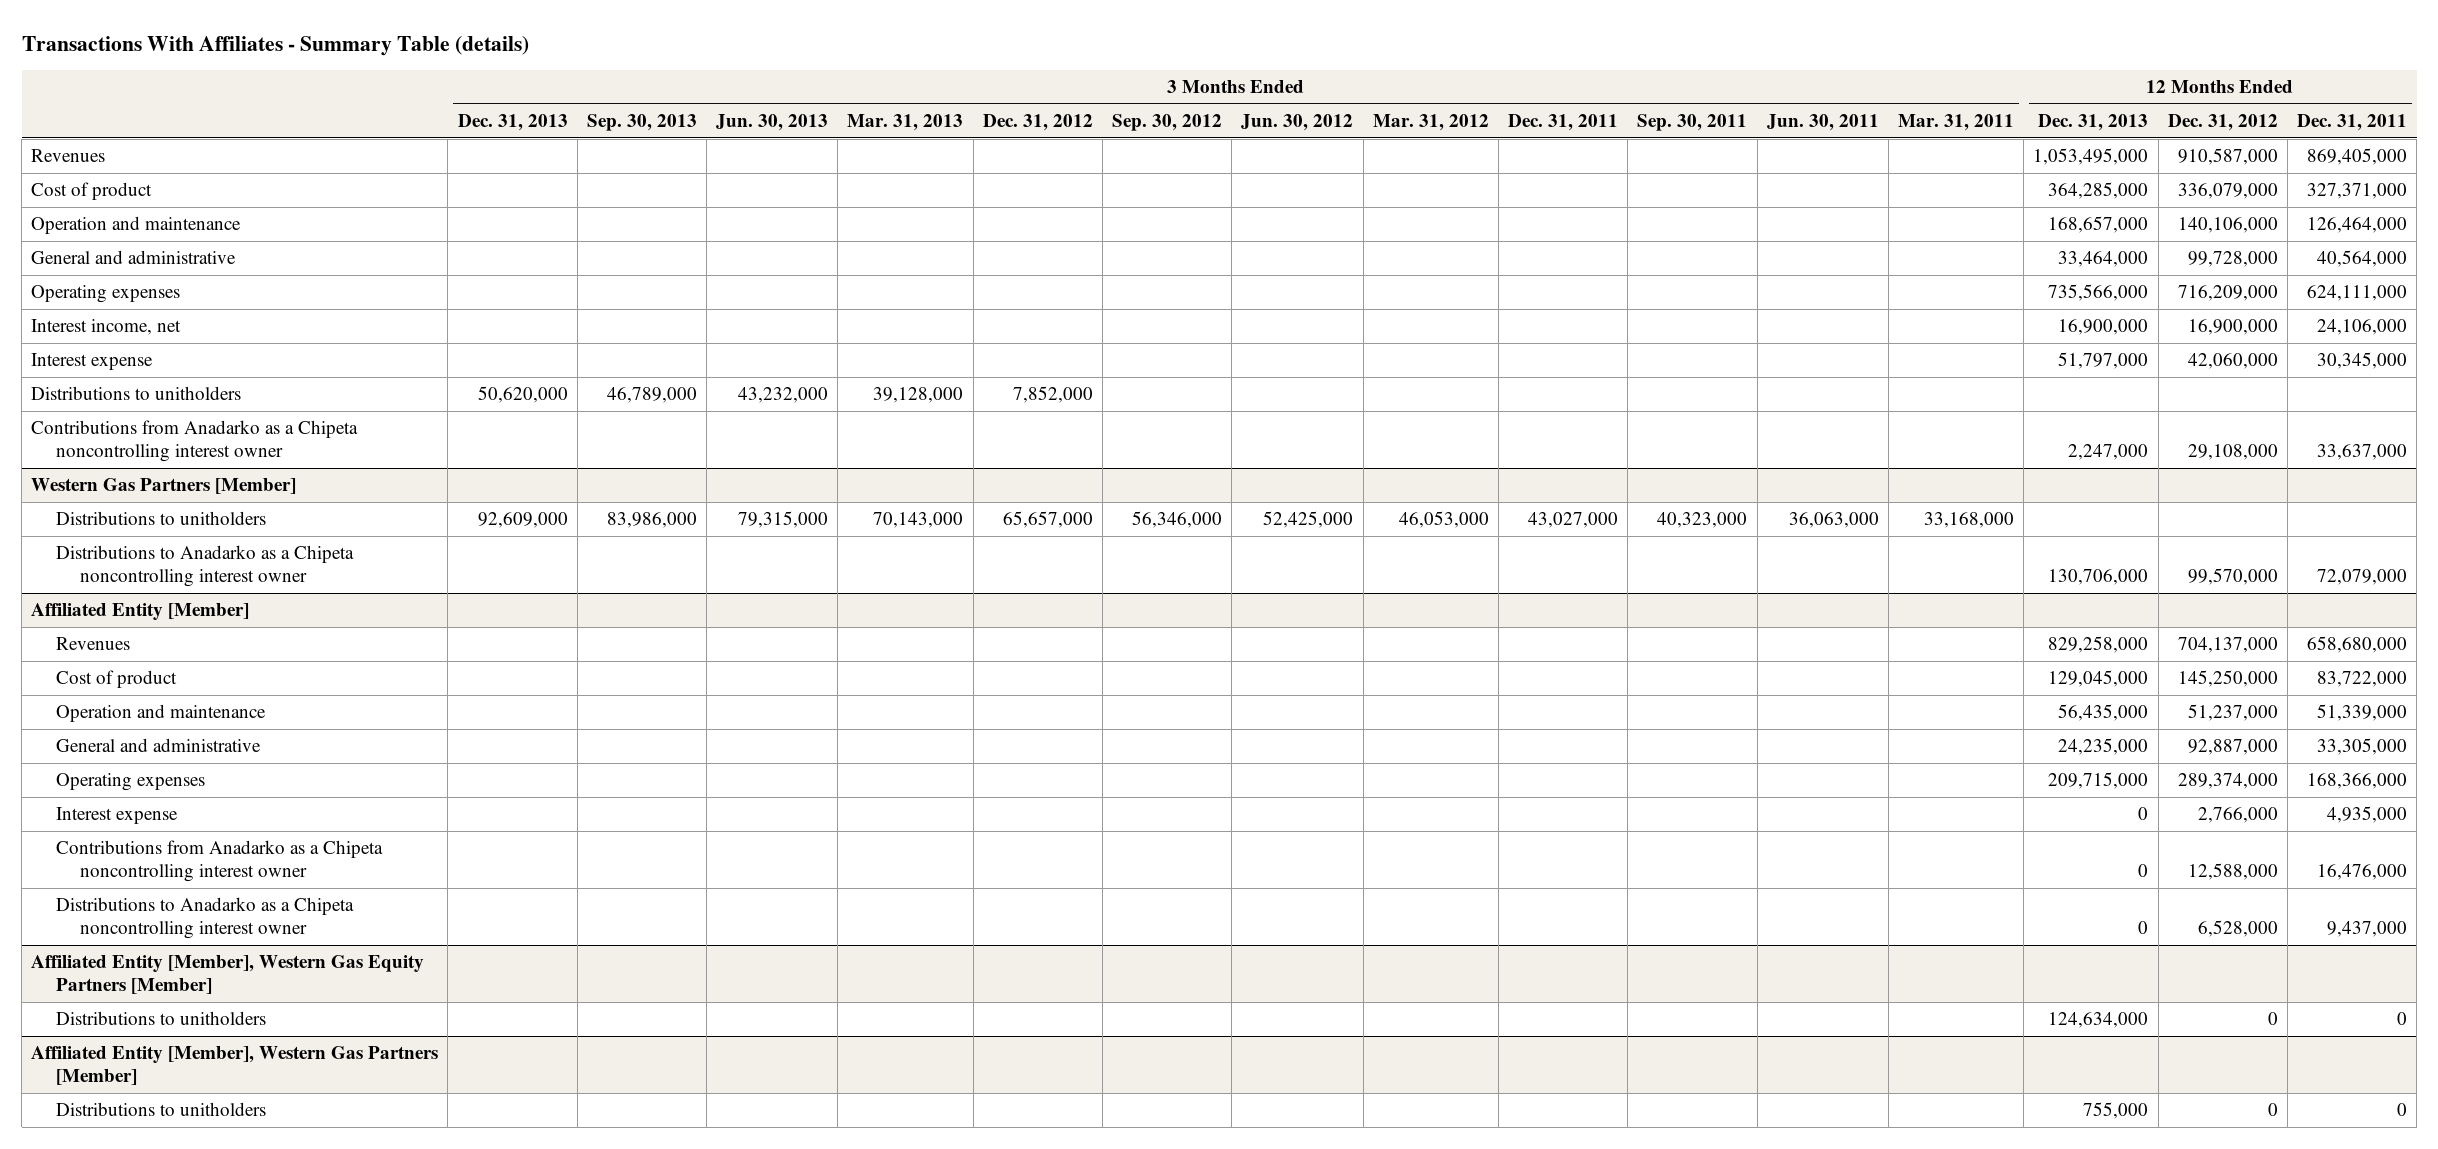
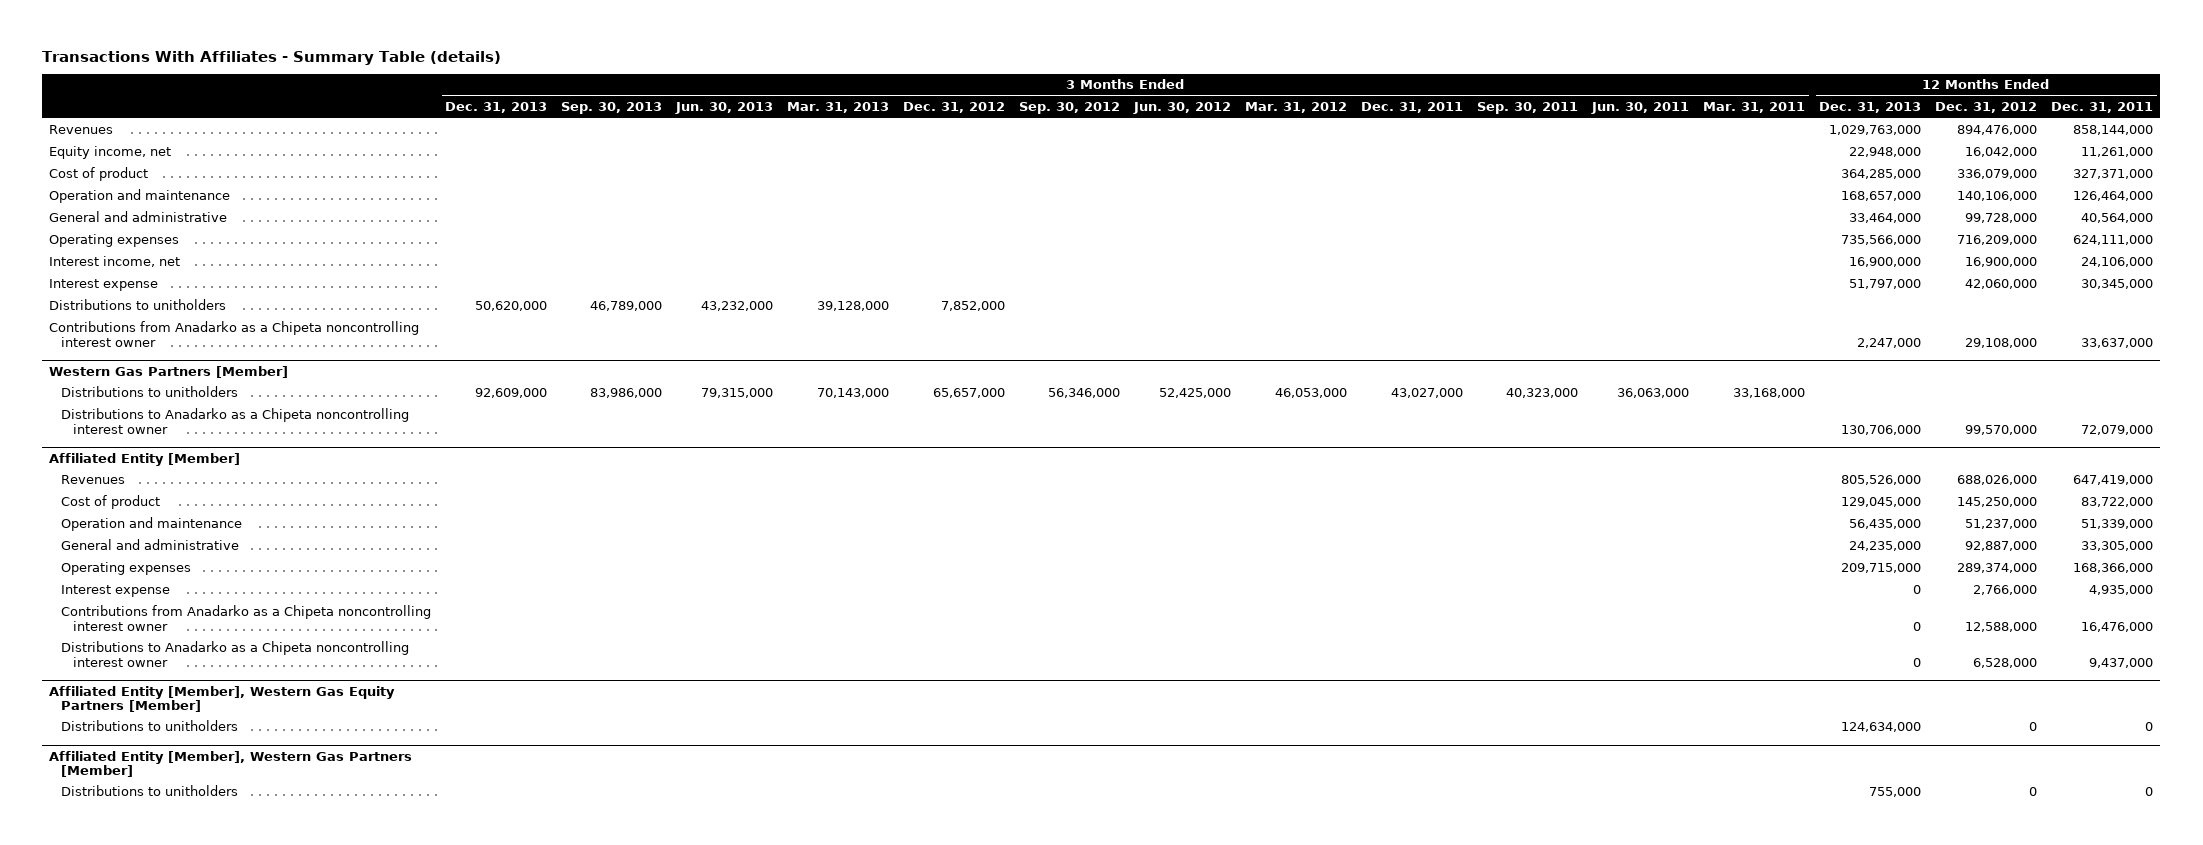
[2033,148,2149,166] 1,053,495,000 -> [1829,125,1922,136] 1,029,763,000
[2177,148,2278,166] 910,587,000 -> [1957,125,2038,136] 894,476,000
[2307,148,2408,166] 869,405,000 -> [2073,125,2154,136] 858,144,000
none -> [49,146,172,160] Equity income, net
[2048,636,2149,654] 829,258,000 -> [1841,475,1922,486] 805,526,000
[2177,637,2278,654] 704,137,000 -> [1957,475,2038,486] 688,026,000
[2307,636,2408,654] 658,680,000 -> [2073,475,2154,486] 647,419,000

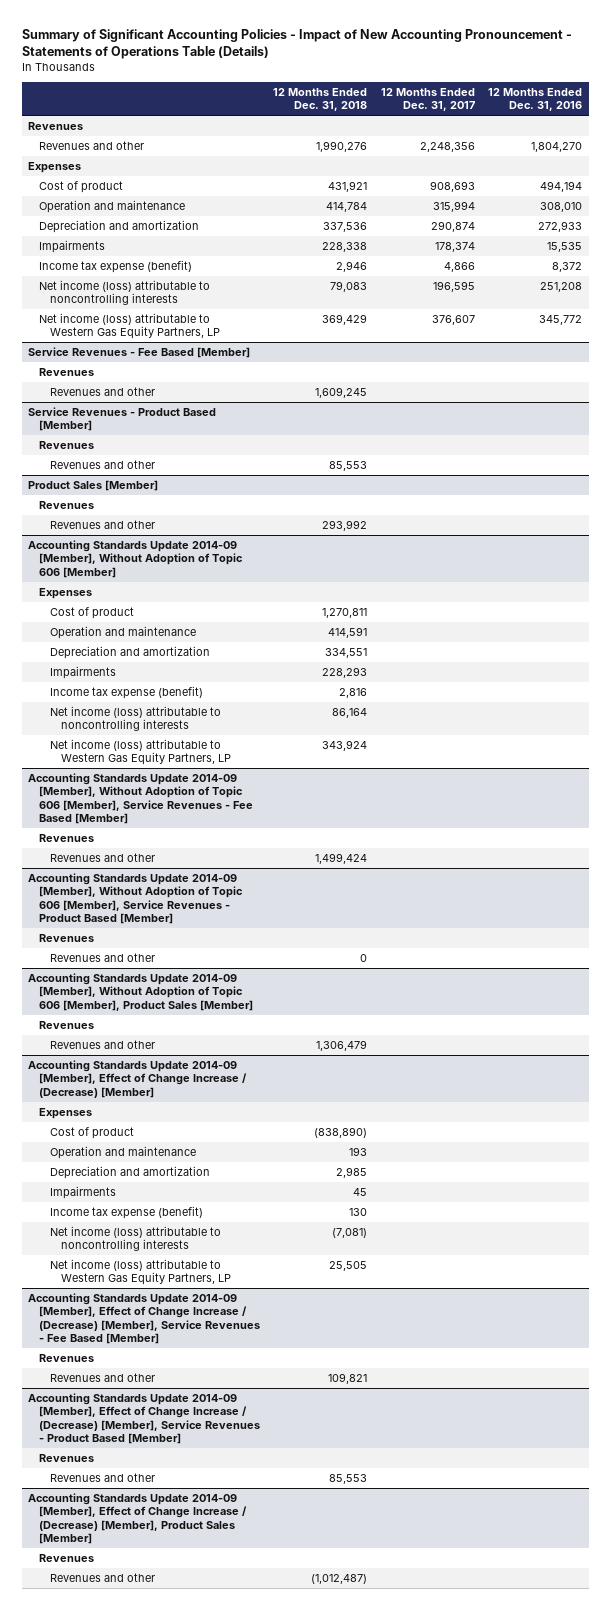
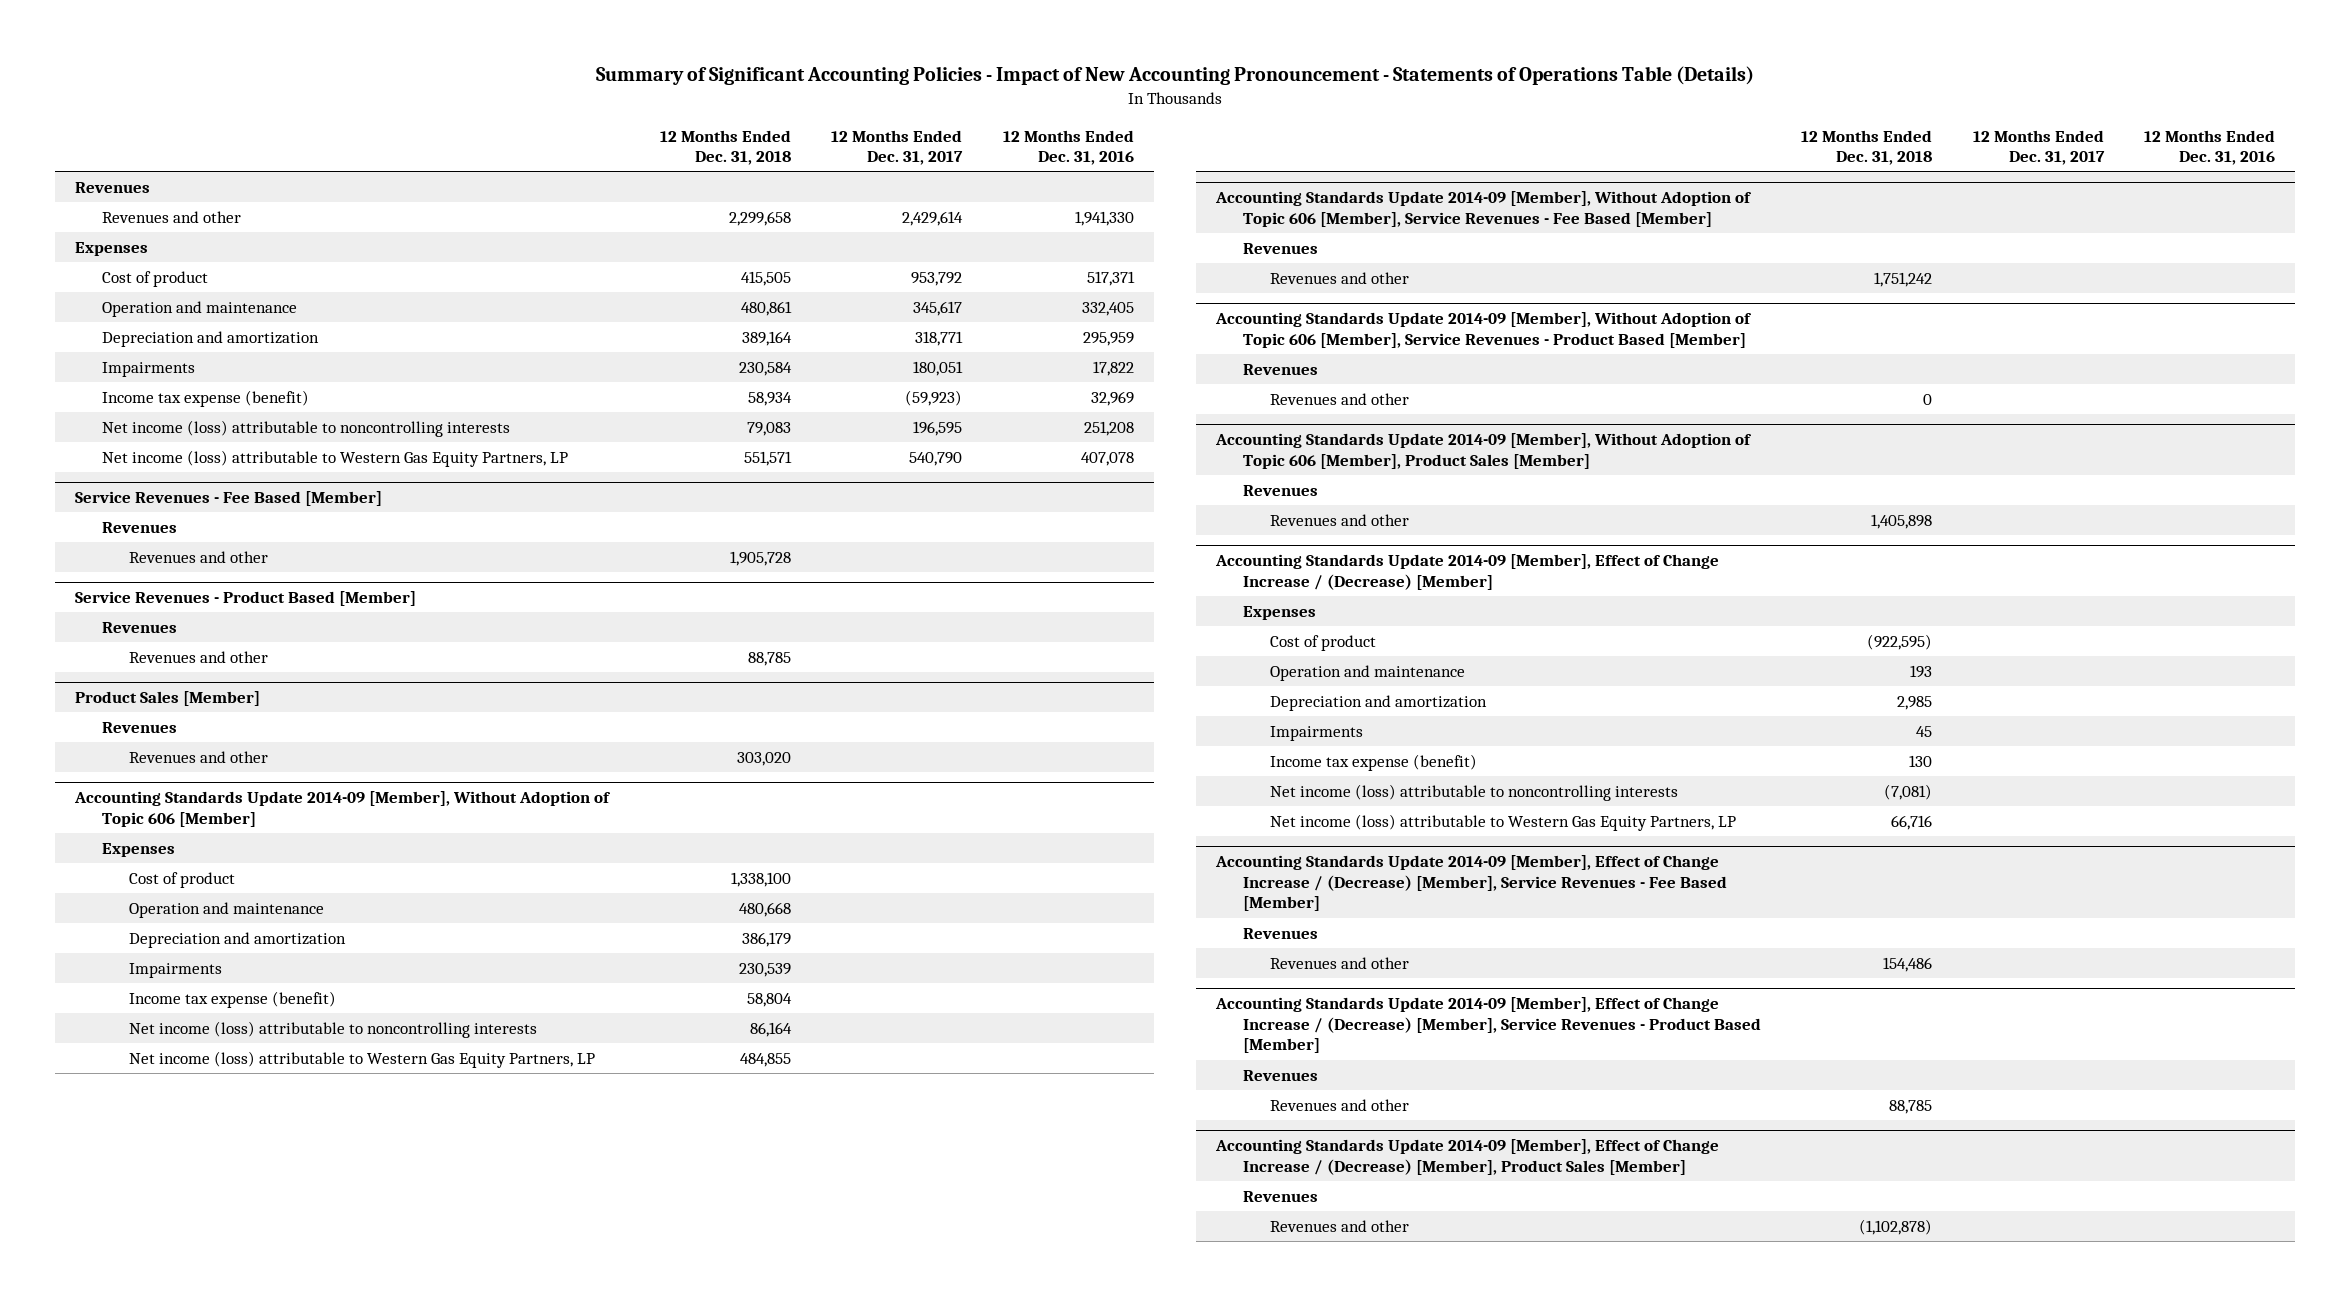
[316,140,368,152] 1,990,276 -> [729,210,792,226] 2,299,658
[419,141,475,152] 2,248,356 -> [902,210,964,226] 2,429,614
[530,141,582,152] 1,804,270 -> [1074,210,1134,226] 1,941,330
[328,180,368,192] 431,921 -> [741,270,792,286] 415,505
[429,180,475,192] 908,693 -> [911,271,963,286] 953,792
[539,180,582,192] 494,194 -> [1086,270,1135,286] 517,371
[326,201,368,212] 414,784 -> [741,300,793,316] 480,861
[432,200,475,212] 315,994 -> [913,300,963,316] 345,617
[539,201,582,212] 308,010 -> [1081,301,1134,316] 332,405
[323,221,368,232] 337,536 -> [742,330,793,346] 389,164
[430,220,475,232] 290,874 -> [915,330,964,346] 318,771
[537,220,582,232] 272,933 -> [1082,331,1134,346] 295,959
[322,241,368,252] 228,338 -> [739,361,793,376] 230,584
[434,241,475,252] 178,374 -> [913,360,964,376] 180,051
[546,241,582,252] 15,535 -> [1092,360,1134,376] 17,822
[336,260,368,272] 2,946 -> [748,391,793,406] 58,934
[443,261,475,272] 4,866 -> [905,389,963,406] (59,923)
[551,261,582,272] 8,372 -> [1090,390,1134,406] 32,969
[322,313,368,325] 369,429 -> [744,450,793,466] 551,571
[431,314,475,325] 376,607 -> [909,451,963,466] 540,790
[538,314,582,325] 345,772 -> [1080,451,1134,466] 407,078
[315,386,368,398] 1,609,245 -> [730,550,792,566] 1,905,728
[329,460,368,471] 85,553 -> [748,651,792,666] 88,785
[322,519,368,531] 293,992 -> [737,751,792,766] 303,020
[322,607,368,618] 1,270,811 -> [731,871,792,887] 1,338,100
[328,626,368,638] 414,591 -> [739,901,792,917] 480,668
[325,647,368,658] 334,551 -> [742,931,792,947] 386,179
[322,666,368,678] 228,293 -> [739,962,792,977] 230,539
[339,687,368,698] 2,816 -> [747,992,793,1007] 58,804
[322,739,368,751] 343,924 -> [740,1052,792,1067] 484,855
[315,852,368,864] 1,499,424 -> [1874,271,1933,287] 1,751,242
[316,1039,368,1051] 1,306,479 -> [1871,513,1933,529] 1,405,898
[314,1126,368,1138] (838,890) -> [1867,633,1933,650] (922,595)
[329,1260,368,1271] 25,505 -> [1891,814,1933,830] 66,716
[328,1372,368,1384] 109,821 -> [1883,956,1933,972] 154,486
[329,1473,368,1484] 85,553 -> [1889,1099,1933,1114] 88,785
[311,1573,368,1584] (1,012,487) -> [1859,1218,1933,1235] (1,102,878)

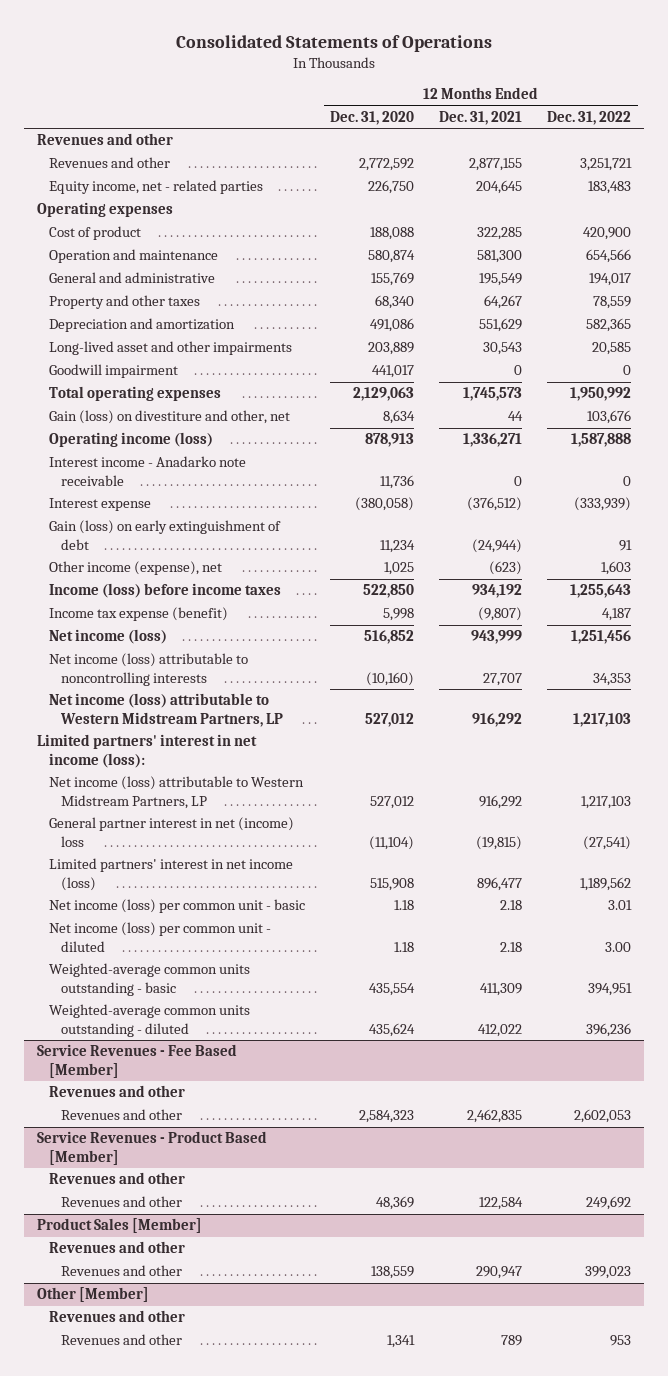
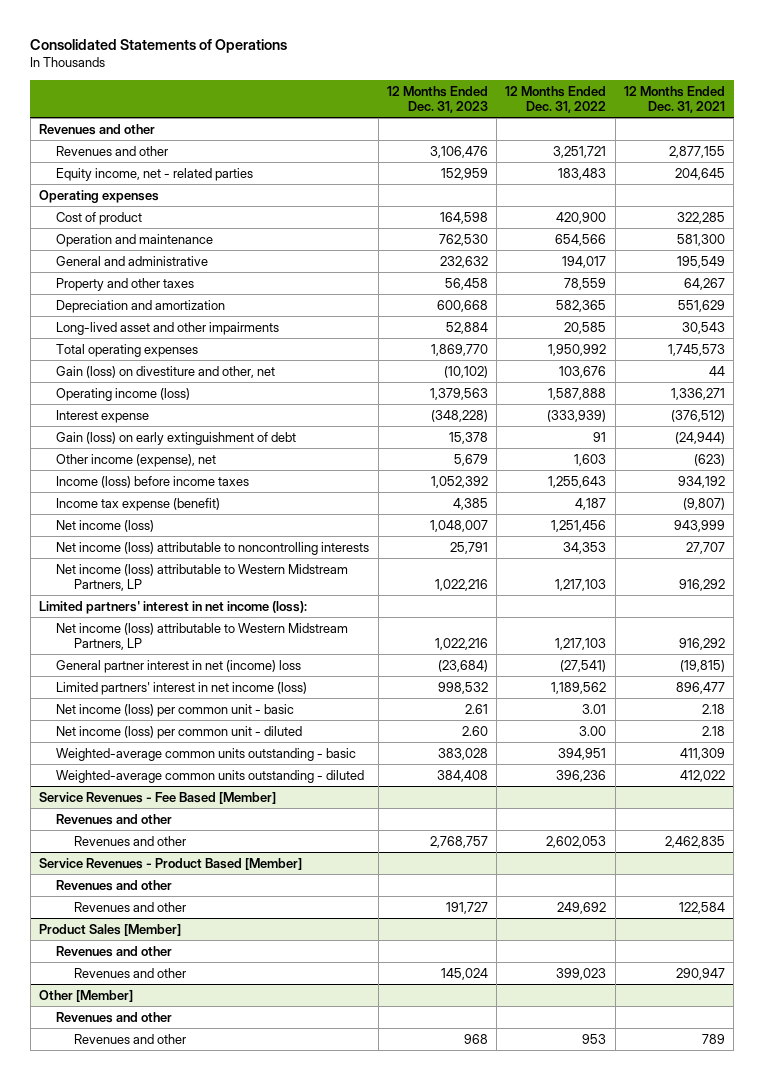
[329,110,414,125] Dec. 31, 2020 -> none
none -> [386,85,488,113] 12 Months Ended Dec. 31, 2023
[48,364,178,379] Goodwill impairment -> none
[48,456,246,487] Interest income - Anadarko note receivable -> none

